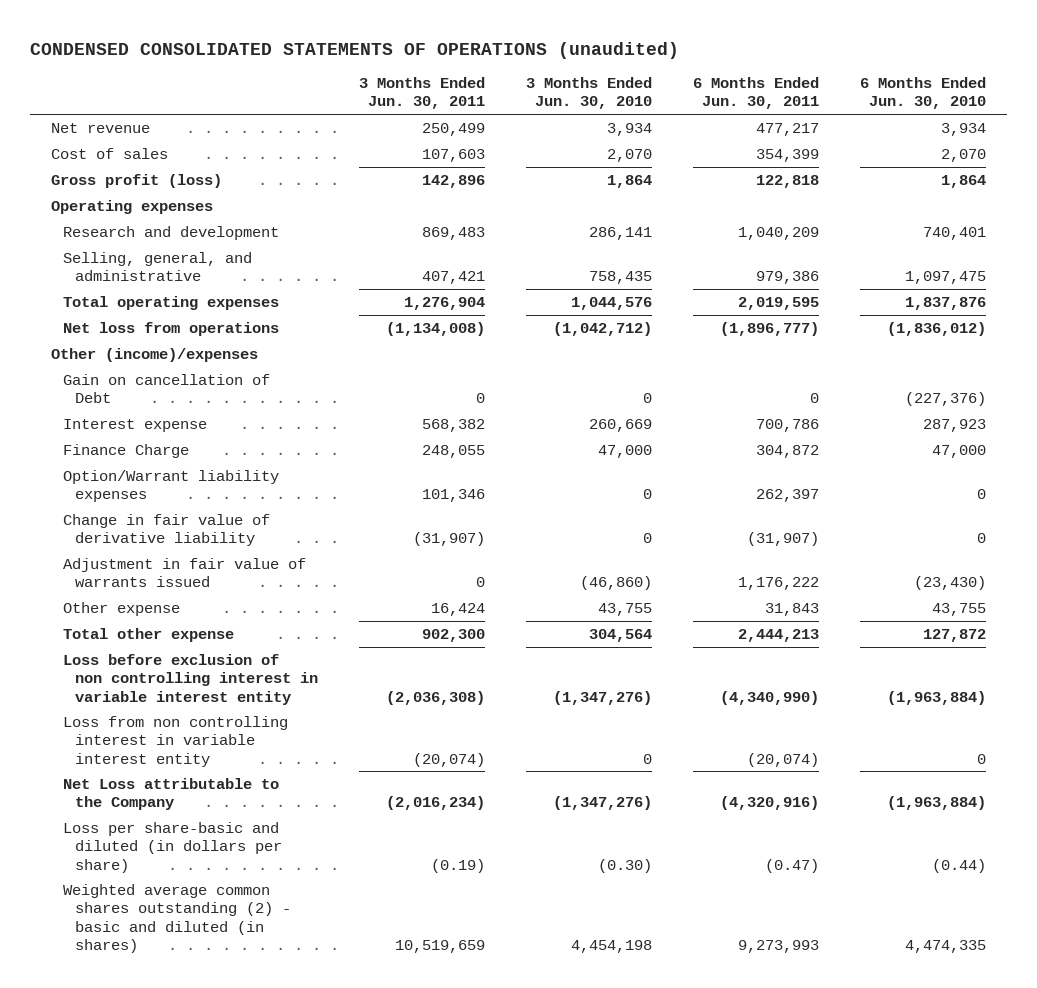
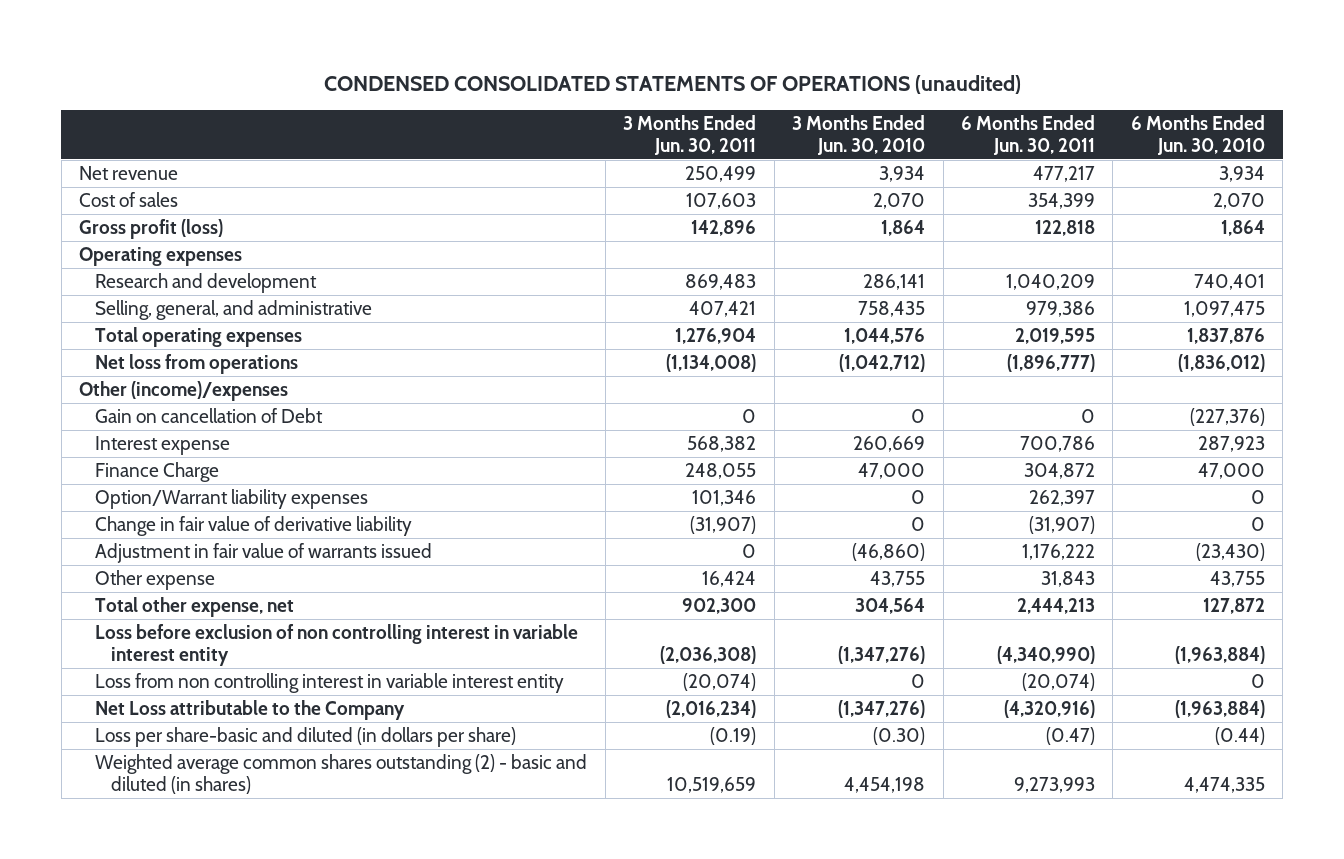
[63,628,235,643] Total other expense -> [95,597,295,618] Total other expense, net

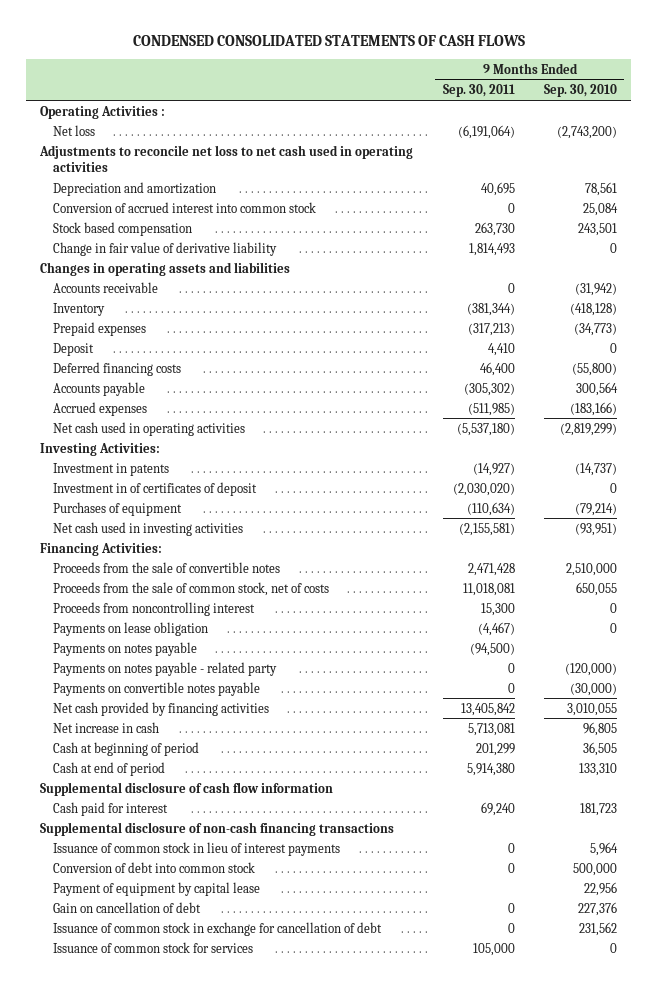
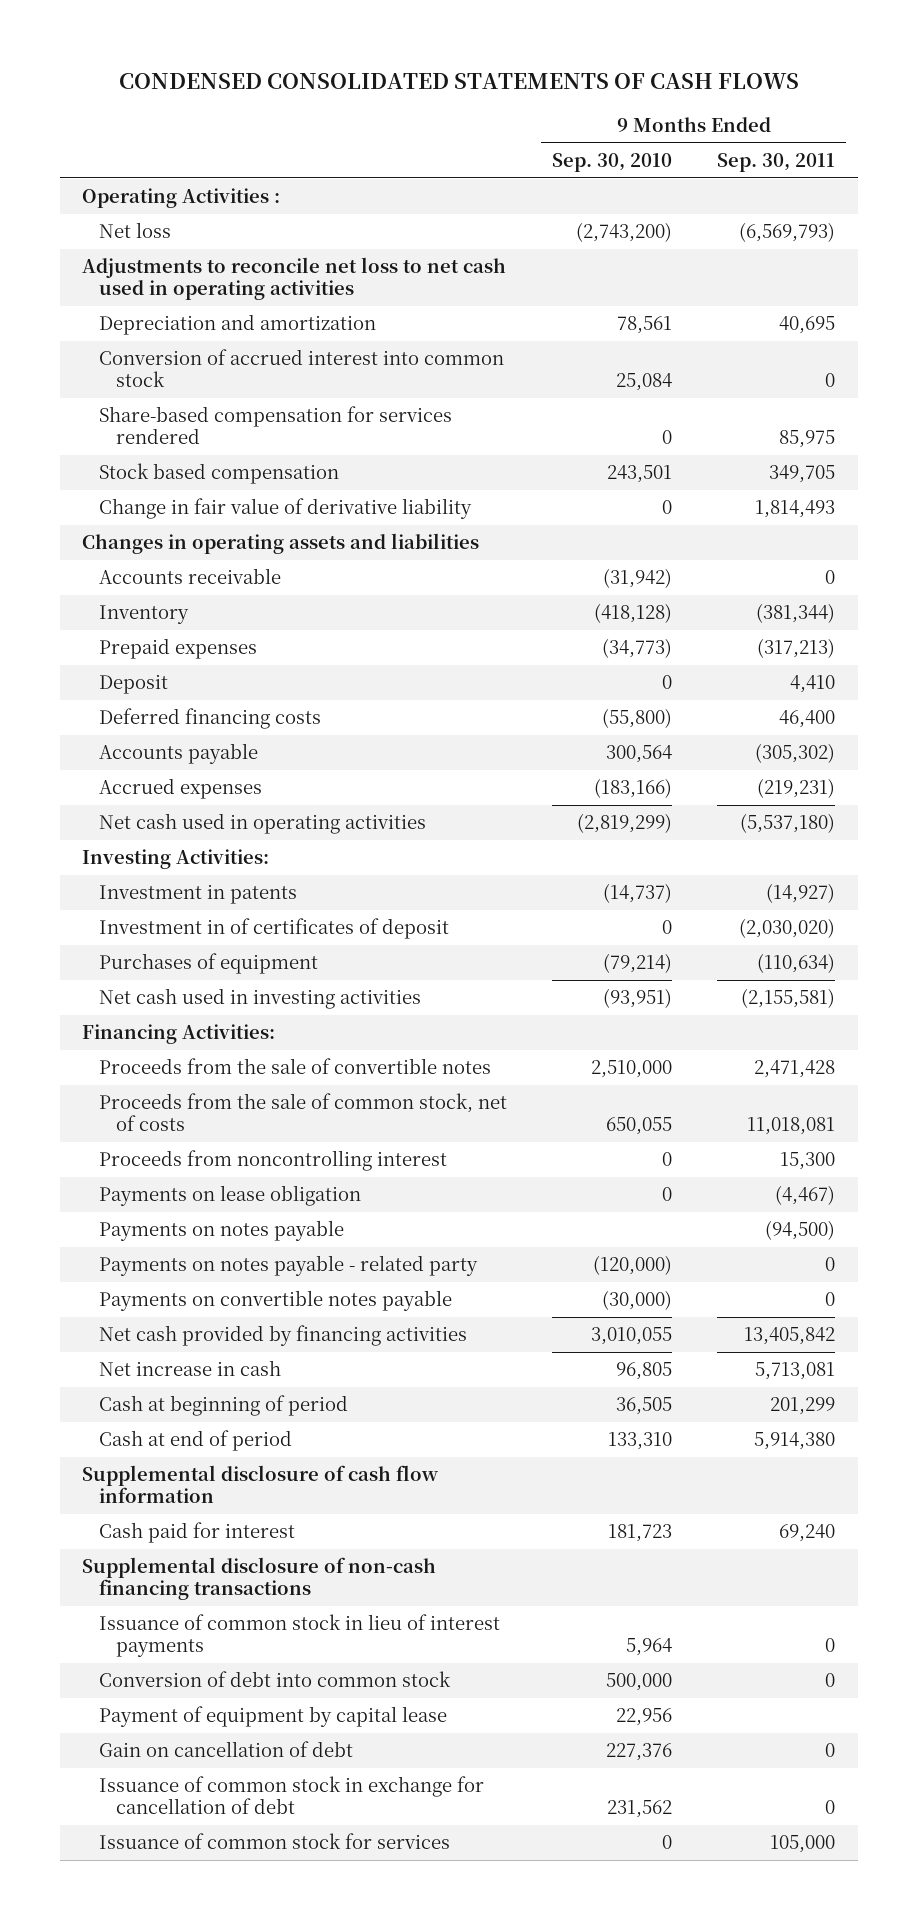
[457,124,515,139] (6,191,064) -> [739,222,836,243] (6,569,793)
none -> [99,406,453,444] Share-based compensation for services rendered
[474,221,515,236] 263,730 -> [769,465,836,484] 349,705
[467,402,515,416] (511,985) -> [757,778,836,799] (219,231)

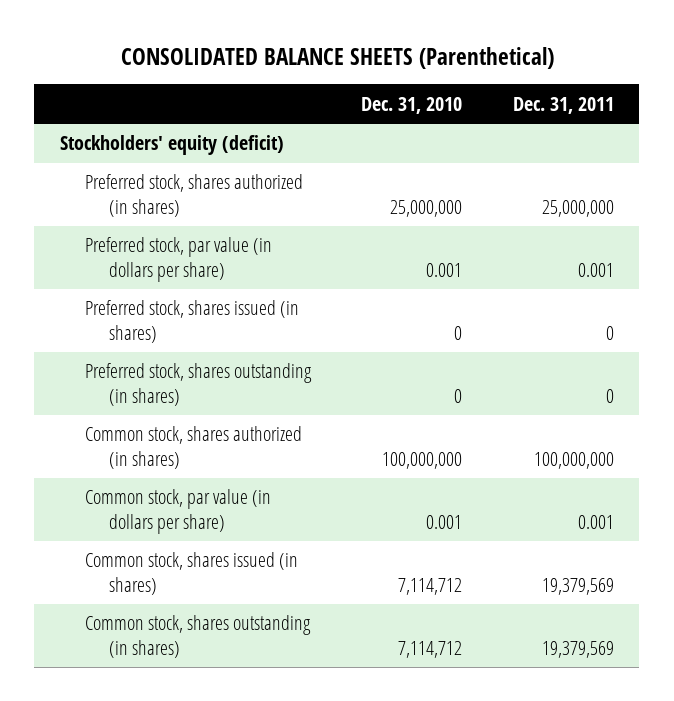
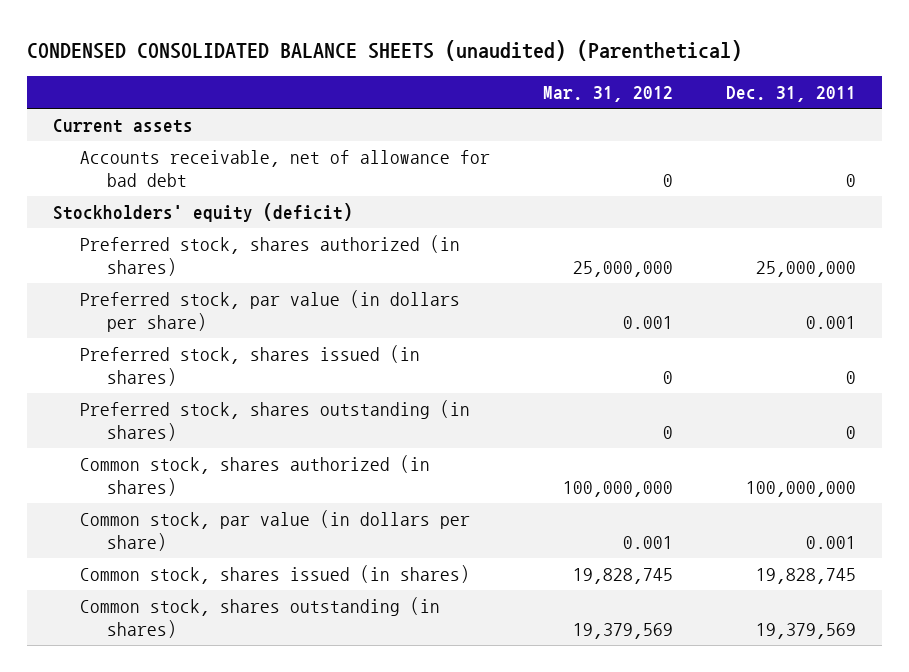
[120,46,554,69] CONSOLIDATED BALANCE SHEETS (Parenthetical) -> [27,39,743,61] CONDENSED CONSOLIDATED BALANCE SHEETS (unaudited) (Parenthetical)
[361,96,463,114] Dec. 31, 2010 -> none
none -> [543,86,674,103] Mar. 31, 2012
none -> [53,119,194,134] Current assets
none -> [80,150,491,188] Accounts receivable, net of allowance for bad debt
[541,577,614,595] 19,379,569 -> [755,568,856,585] 19,828,745

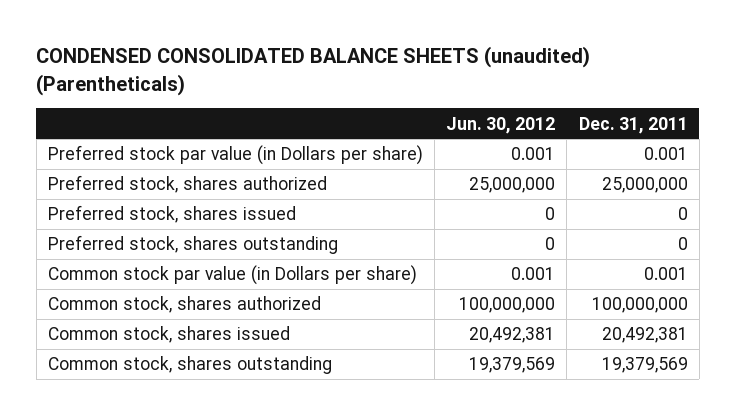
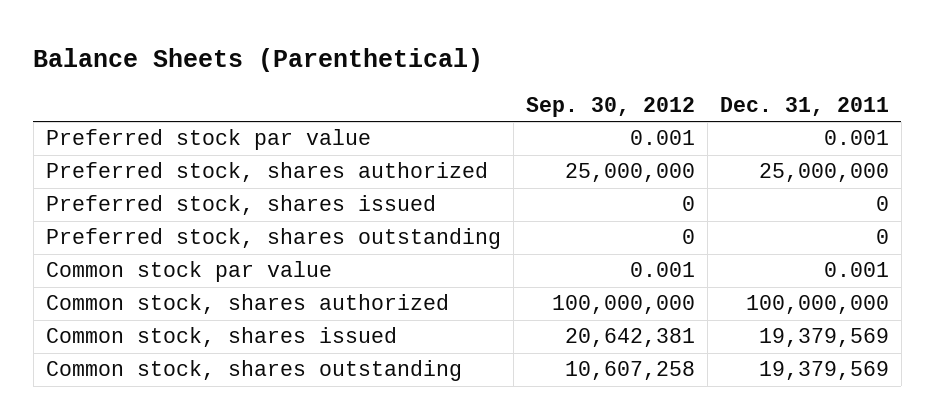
[36,46,591,96] CONDENSED CONSOLIDATED BALANCE SHEETS (unaudited) (Parentheticals) -> [33,47,484,72] Balance Sheets (Parenthetical)
[446,116,556,134] Jun. 30, 2012 -> none
none -> [525,96,695,117] Sep. 30, 2012
[47,145,423,166] Preferred stock par value (in Dollars per share) -> [45,129,371,151] Preferred stock par value
[47,265,417,286] Common stock par value (in Dollars per share) -> [45,261,332,283] Common stock par value
[601,327,688,344] 20,492,381 -> [758,328,889,348] 19,379,569

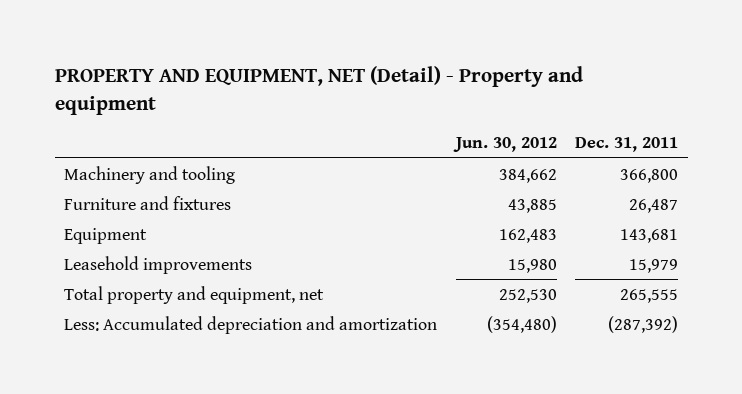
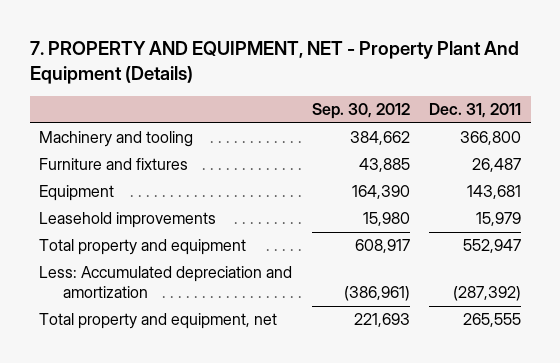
[54,66,583,115] PROPERTY AND EQUIPMENT, NET (Detail) - Property and equipment -> [29,40,519,84] 7. PROPERTY AND EQUIPMENT, NET - Property Plant And Equipment (Details)
[452,137,557,153] Jun. 30, 2012 -> none
none -> [311,103,410,120] Sep. 30, 2012
none -> [39,239,247,256] Total property and equipment
[64,285,325,304] Total property and equipment, net -> [39,313,278,330] Total property and equipment, net

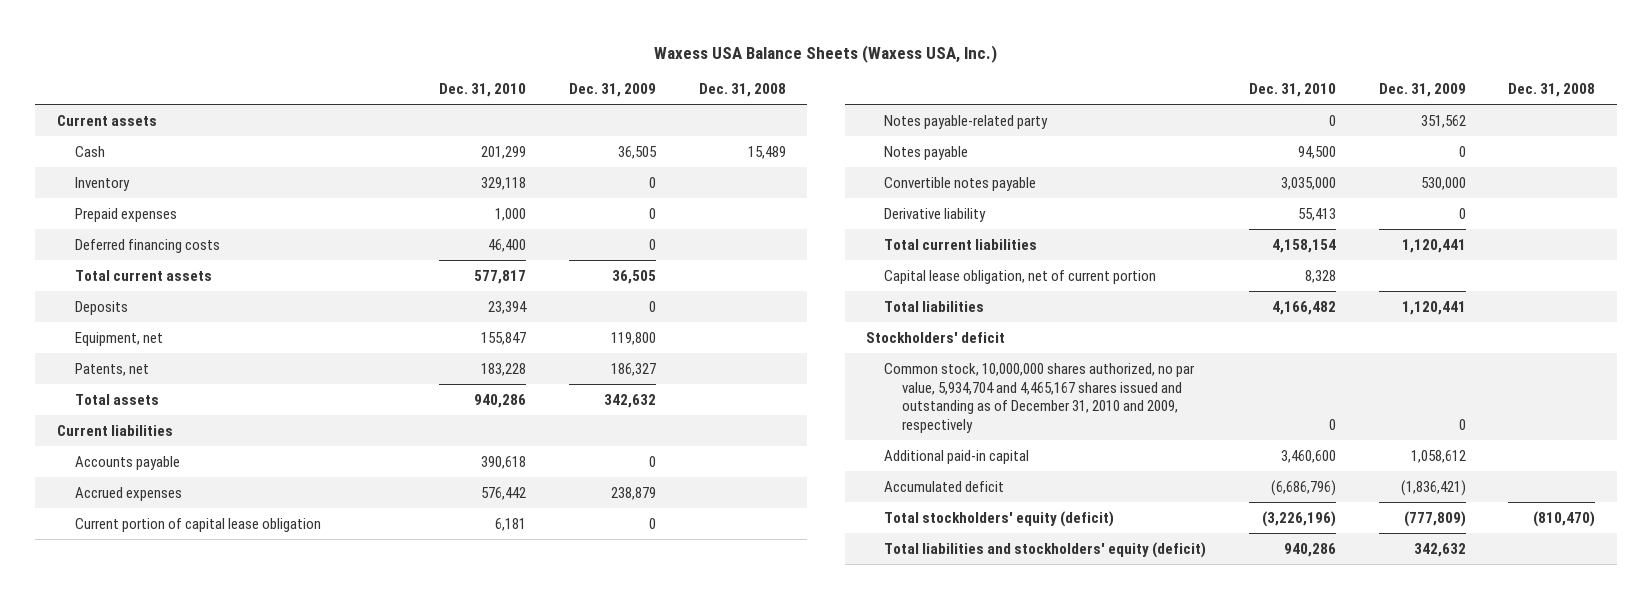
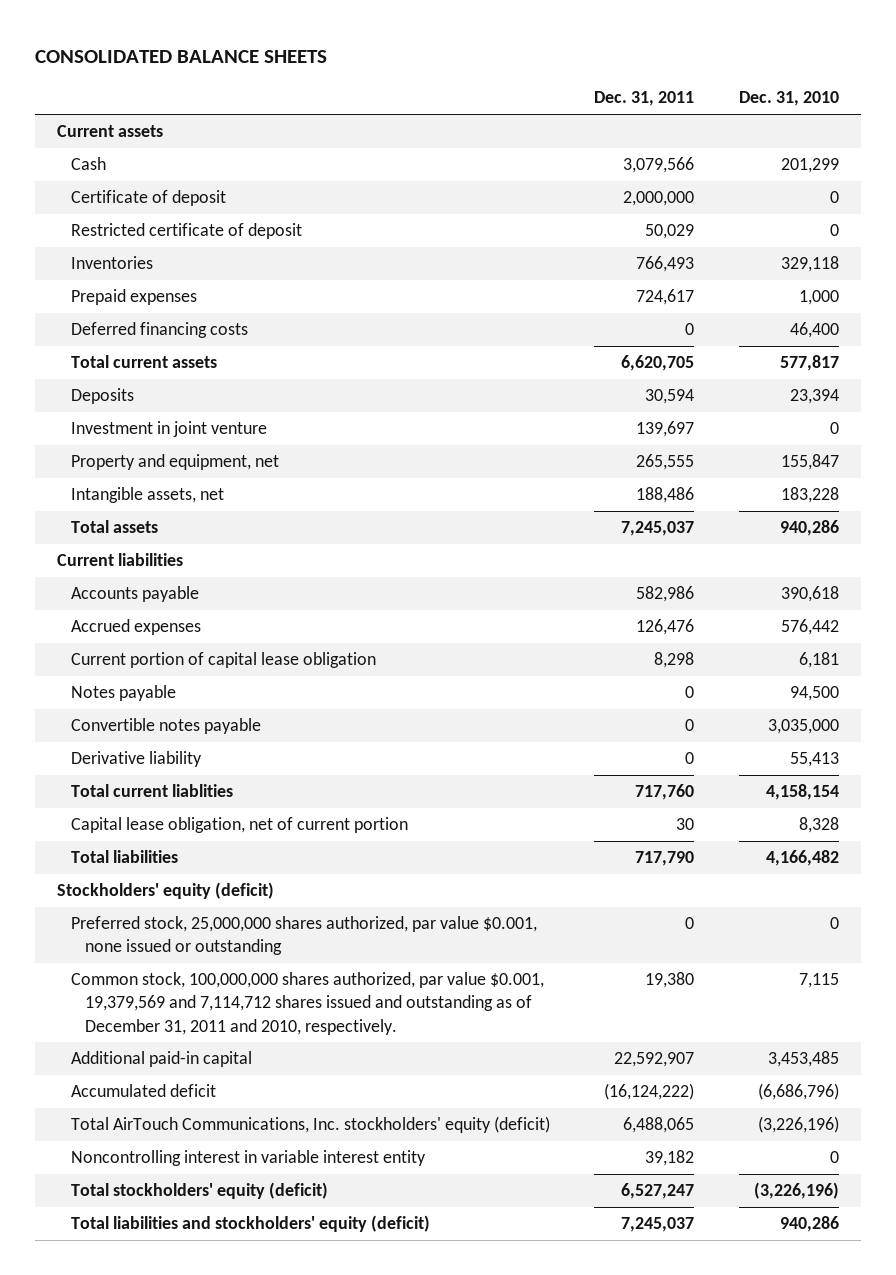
[654,44,998,63] Waxess USA Balance Sheets (Waxess USA, Inc.) -> [35,50,328,64] CONSOLIDATED BALANCE SHEETS
[569,83,657,98] Dec. 31, 2009 -> none
[698,83,786,98] Dec. 31, 2008 -> none
none -> [594,91,695,107] Dec. 31, 2011
none -> [70,190,226,207] Certificate of deposit
none -> [70,223,302,240] Restricted certificate of deposit
[74,176,130,191] Inventory -> [70,256,153,270] Inventories
none -> [70,421,267,438] Investment in joint venture
[74,331,163,346] Equipment, net -> [70,454,279,471] Property and equipment, net
[74,362,149,376] Patents, net -> [70,487,224,504] Intangible assets, net
[884,114,1049,129] Notes payable-related party -> none
[884,238,1038,250] Total current liabilities -> [70,784,233,798] Total current liablities
[866,331,1006,343] Stockholders' deficit -> [57,882,275,900] Stockholders' equity (deficit)
none -> [70,916,537,956] Preferred stock, 25,000,000 shares authorized, par value $0.001, none issued or outstanding
[884,362,1196,434] Common stock, 10,000,000 shares authorized, no par value, 5,934,704 and 4,465,167 shares issued and outstanding as of December 31, 2010 and 2009, respectively -> [70,972,544,1035] Common stock, 100,000,000 shares authorized, par value $0.001, 19,379,569 and 7,114,712 shares issued and outstanding as of December 31, 2011 and 2010, respectively.
[1328,419,1336,431] 0 -> [798,973,839,989] 7,115
[1280,449,1336,463] 3,460,600 -> [767,1051,839,1068] 3,453,485
none -> [70,1116,550,1134] Total AirTouch Communications, Inc. stockholders' equity (deficit)
none -> [70,1150,426,1167] Noncontrolling interest in variable interest entity

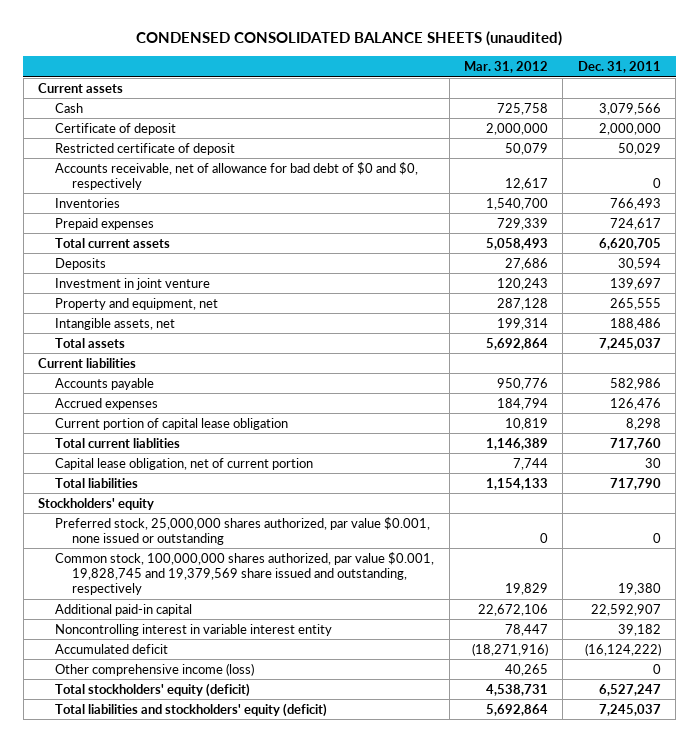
[35,50,328,64] CONSOLIDATED BALANCE SHEETS -> [136,31,563,47] CONDENSED CONSOLIDATED BALANCE SHEETS (unaudited)
[738,91,839,107] Dec. 31, 2010 -> none
none -> [463,61,548,74] Mar. 31, 2012
none -> [55,161,419,190] Accounts receivable, net of allowance for bad debt of $0 and $0, respectively
[70,322,248,339] Deferred financing costs -> none
[70,685,176,702] Notes payable -> none
[70,718,261,735] Convertible notes payable -> none
[70,751,202,768] Derivative liability -> none
[57,882,275,900] Stockholders' equity (deficit) -> [38,497,155,510] Stockholders' equity
[70,972,544,1035] Common stock, 100,000,000 shares authorized, par value $0.001, 19,379,569 and 7,114,712 shares issued and outstanding as of December 31, 2011 and 2010, respectively. -> [55,551,435,596] Common stock, 100,000,000 shares authorized, par value $0.001, 19,828,745 and 19,379,569 share issued and outstanding, respectively
[70,1116,550,1134] Total AirTouch Communications, Inc. stockholders' equity (deficit) -> none
[70,1084,216,1098] Accumulated deficit -> [55,643,169,654] Accumulated deficit
none -> [55,662,255,676] Other comprehensive income (loss)

